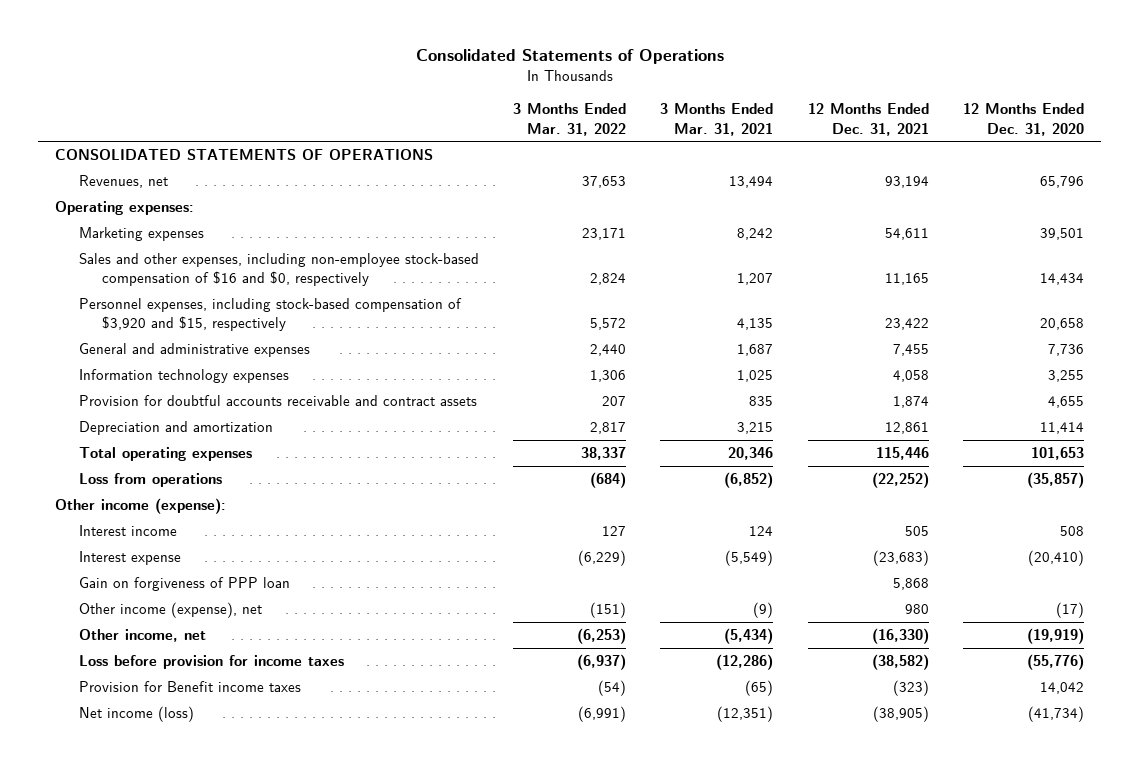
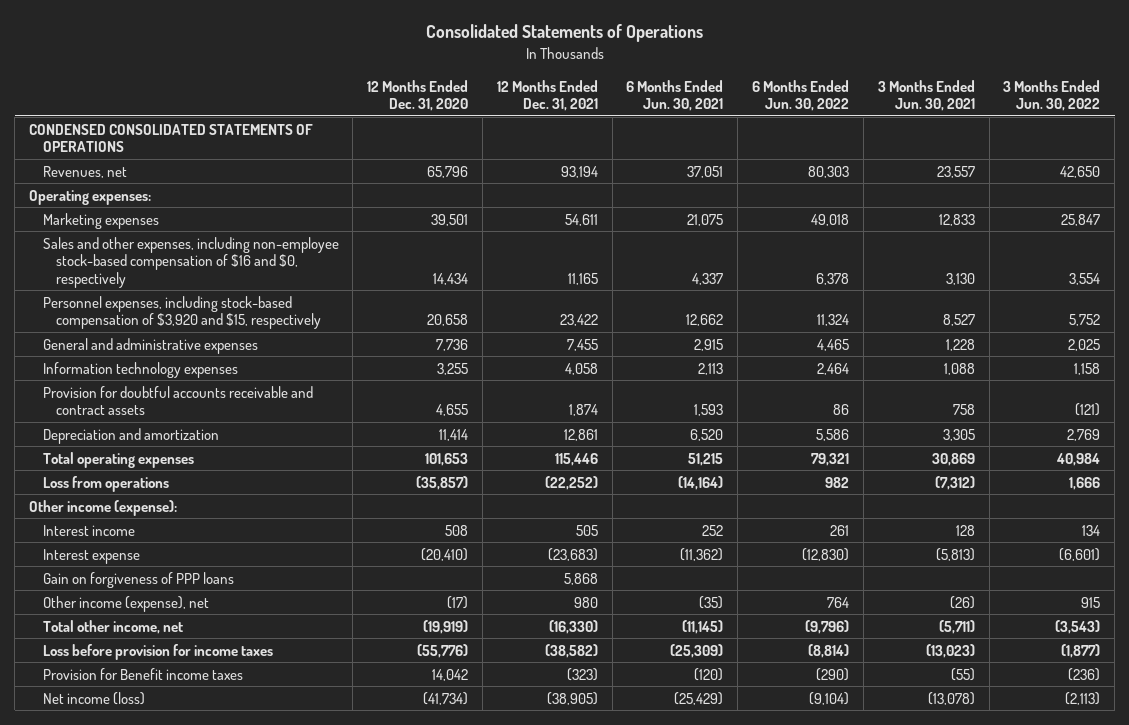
[512,103,626,136] 3 Months Ended Mar. 31, 2022 -> none
[660,103,774,136] 3 Months Ended Mar. 31, 2021 -> none
none -> [626,79,724,112] 6 Months Ended Jun. 30, 2021
none -> [752,79,850,112] 6 Months Ended Jun. 30, 2022
none -> [877,79,975,112] 3 Months Ended Jun. 30, 2021
none -> [1003,79,1101,112] 3 Months Ended Jun. 30, 2022
[55,149,434,161] CONSOLIDATED STATEMENTS OF OPERATIONS -> [28,123,313,153] CONDENSED CONSOLIDATED STATEMENTS OF OPERATIONS
[78,577,290,592] Gain on forgiveness of PPP loan -> [42,571,234,588] Gain on forgiveness of PPP loans
[78,629,206,643] Other income, net -> [42,619,183,634] Total other income, net

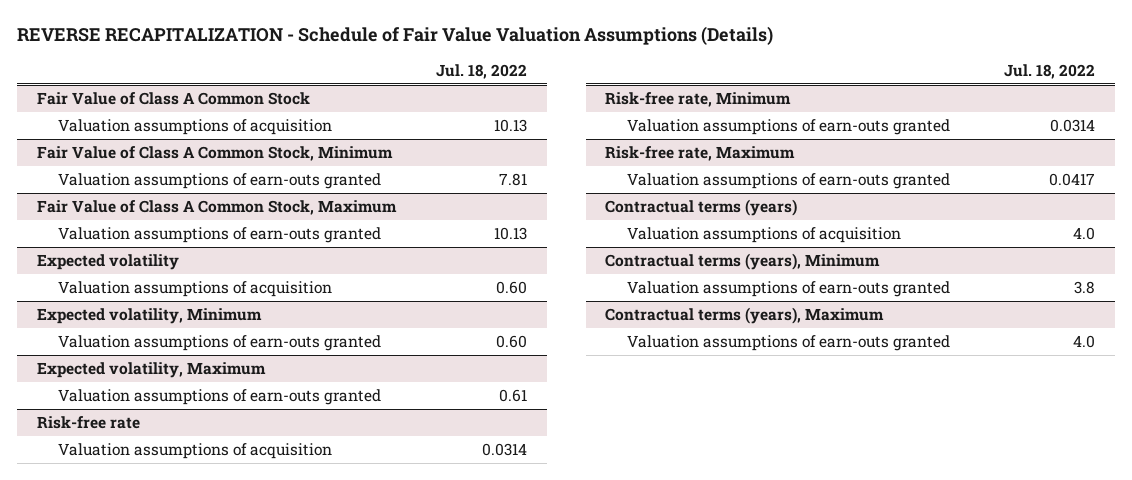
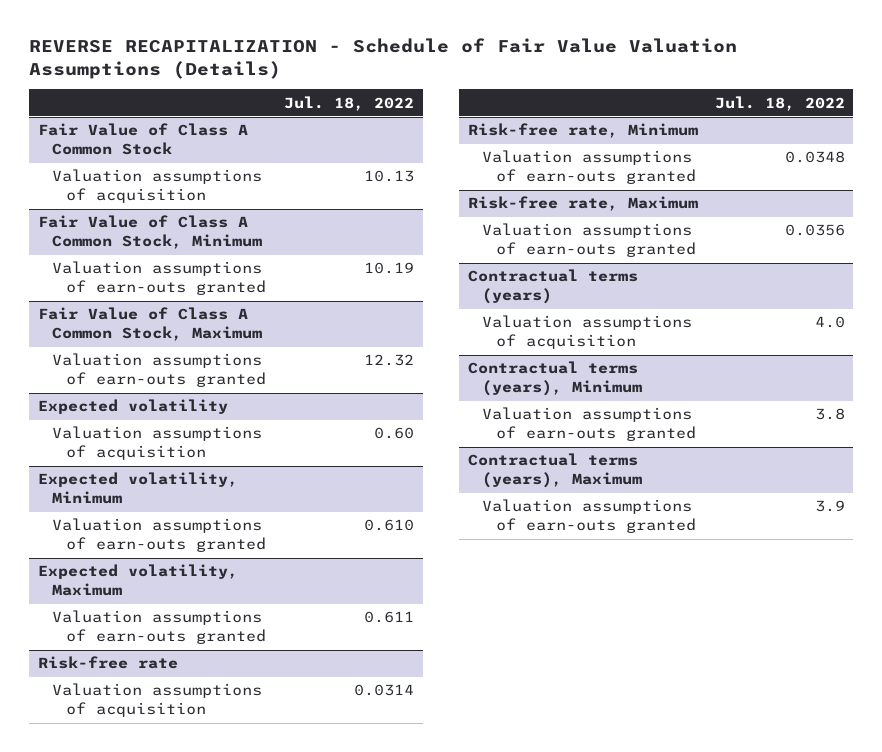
[498,172,527,186] 7.81 -> [364,262,415,275] 10.19
[493,226,527,240] 10.13 -> [364,354,415,367] 12.32
[495,334,527,348] 0.60 -> [364,519,415,532] 0.610
[498,388,527,402] 0.61 -> [364,611,415,624] 0.611
[1050,118,1096,132] 0.0314 -> [784,151,845,164] 0.0348
[1049,172,1096,186] 0.0417 -> [784,224,845,237] 0.0356
[1073,334,1096,348] 4.0 -> [814,500,845,513] 3.9

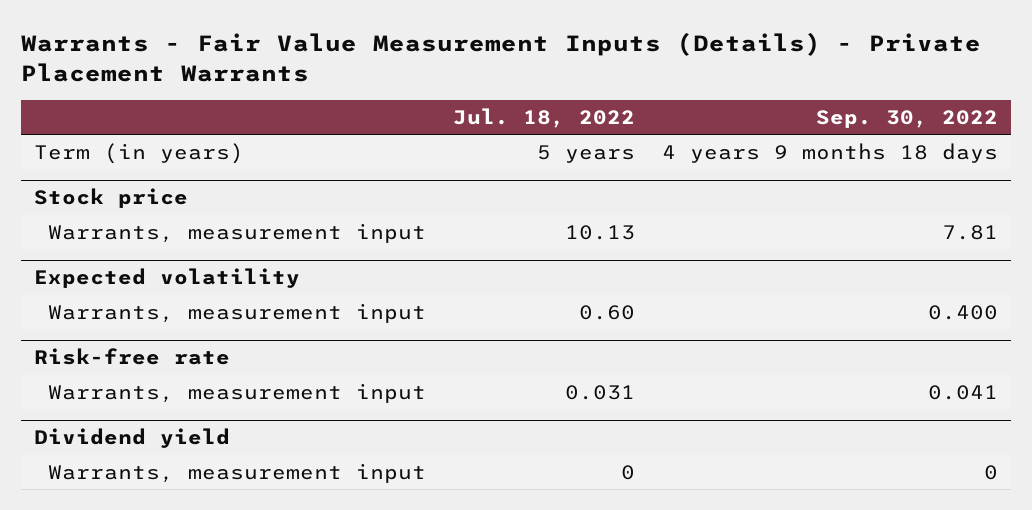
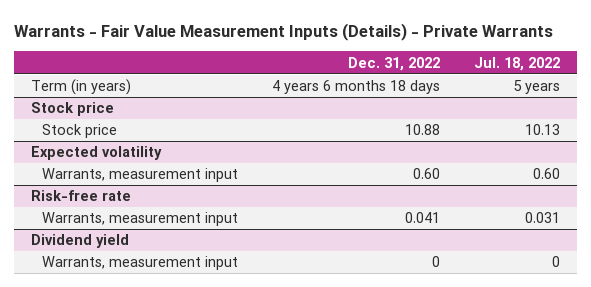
[20,31,981,82] Warrants - Fair Value Measurement Inputs (Details) - Private Placement Warrants -> [14,22,554,41] Warrants - Fair Value Measurement Inputs (Details) - Private Warrants
[815,109,998,128] Sep. 30, 2022 -> none
none -> [348,56,441,71] Dec. 31, 2022
[48,222,427,243] Warrants, measurement input -> [41,124,117,139] Stock price

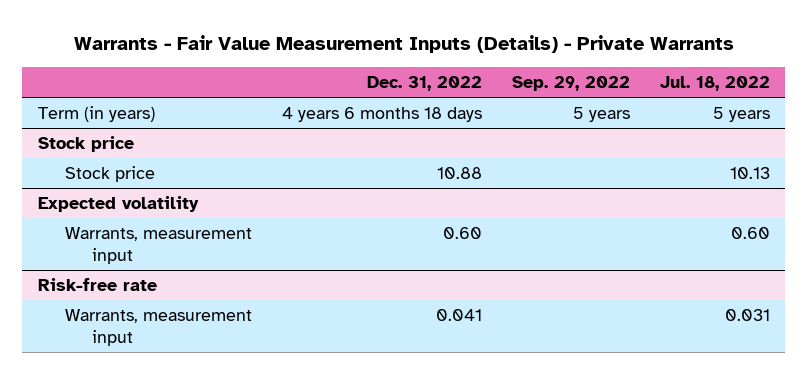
none -> [512,76,631,92] Sep. 29, 2022
[31,234,130,249] Dividend yield -> none
[41,256,238,271] Warrants, measurement input -> none

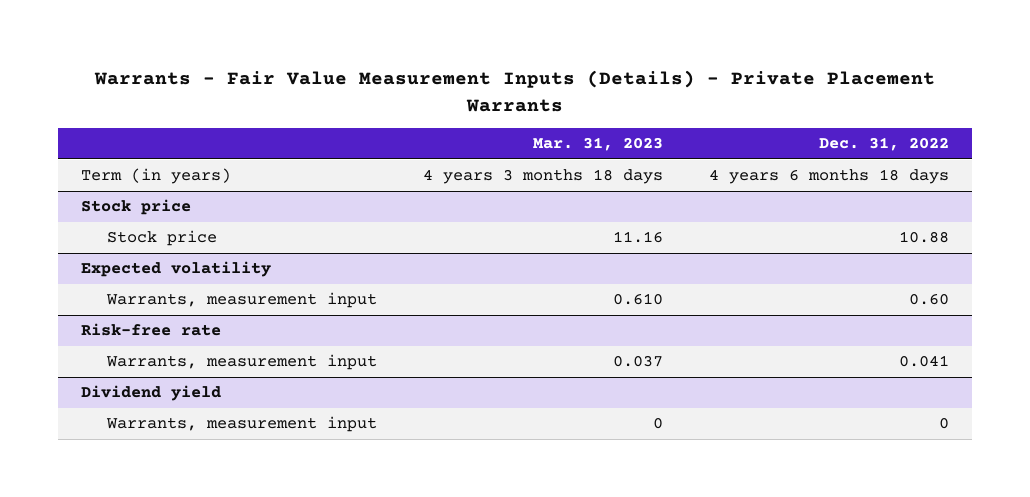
[73,34,734,53] Warrants - Fair Value Measurement Inputs (Details) - Private Warrants -> [93,70,935,112] Warrants - Fair Value Measurement Inputs (Details) - Private Placement Warrants
[512,76,631,92] Sep. 29, 2022 -> none
[660,76,771,92] Jul. 18, 2022 -> none
none -> [533,137,664,152] Mar. 31, 2023
none -> [80,385,221,402] Dividend yield
none -> [106,416,378,433] Warrants, measurement input

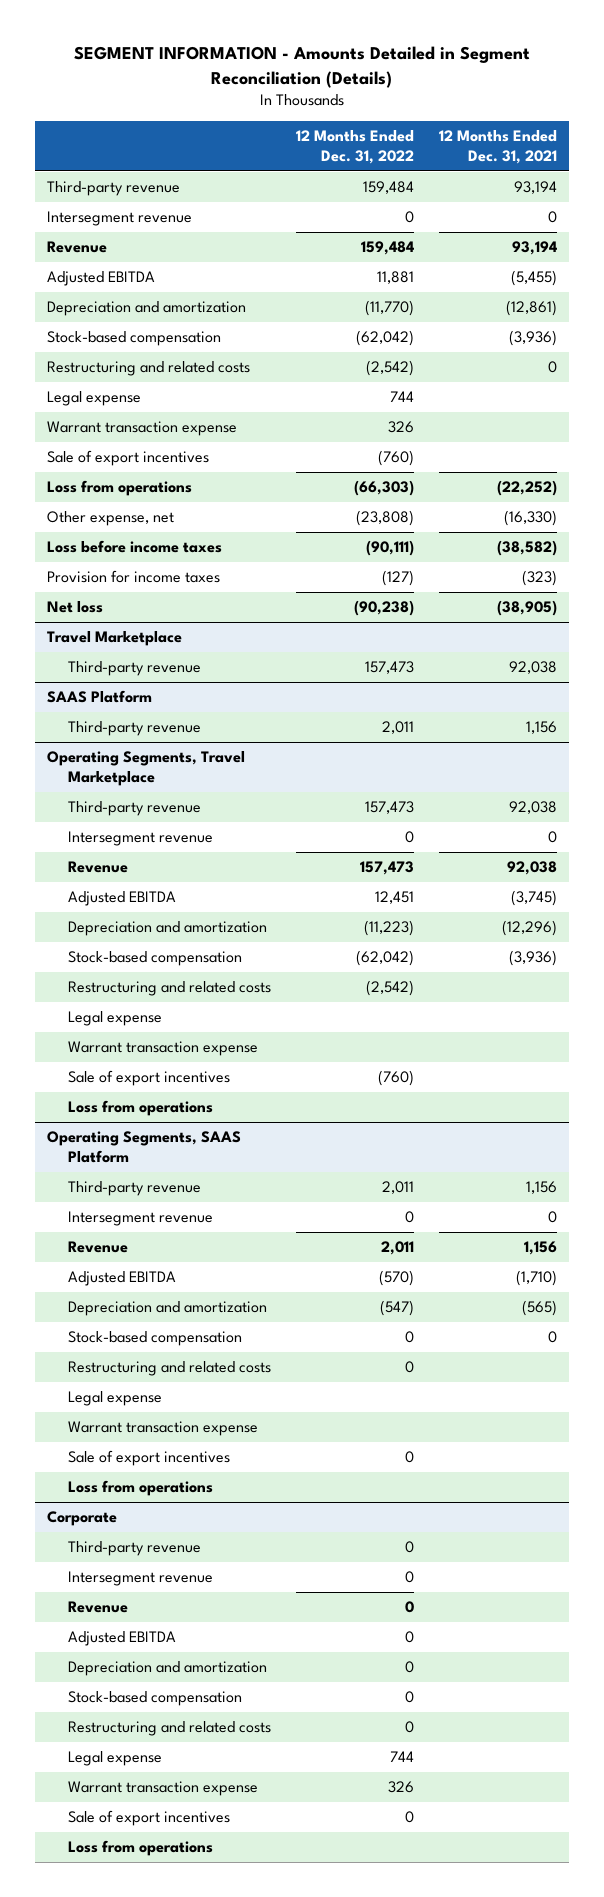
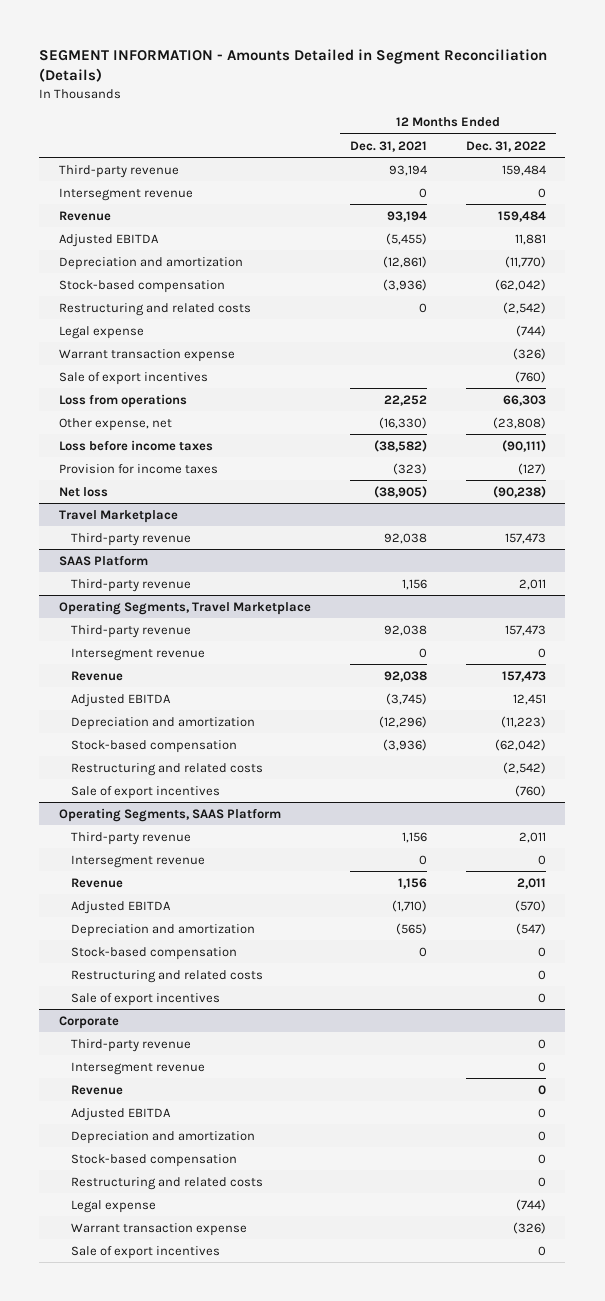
[390,391,415,403] 744 -> [515,324,546,337] (744)
[388,421,415,434] 326 -> [512,347,546,360] (326)
[354,480,415,497] (66,303) -> [502,394,546,406] 66,303
[496,480,557,497] (22,252) -> [383,394,427,406] 22,252
[68,1011,163,1027] Legal expense -> none
[68,1041,259,1057] Warrant transaction expense -> none
[68,1100,214,1117] Loss from operations -> none
[68,1391,163,1407] Legal expense -> none
[68,1421,259,1437] Warrant transaction expense -> none
[68,1480,214,1497] Loss from operations -> none
[390,1751,415,1763] 744 -> [515,1198,546,1211] (744)
[388,1781,415,1794] 326 -> [512,1221,546,1234] (326)
[68,1840,214,1857] Loss from operations -> none

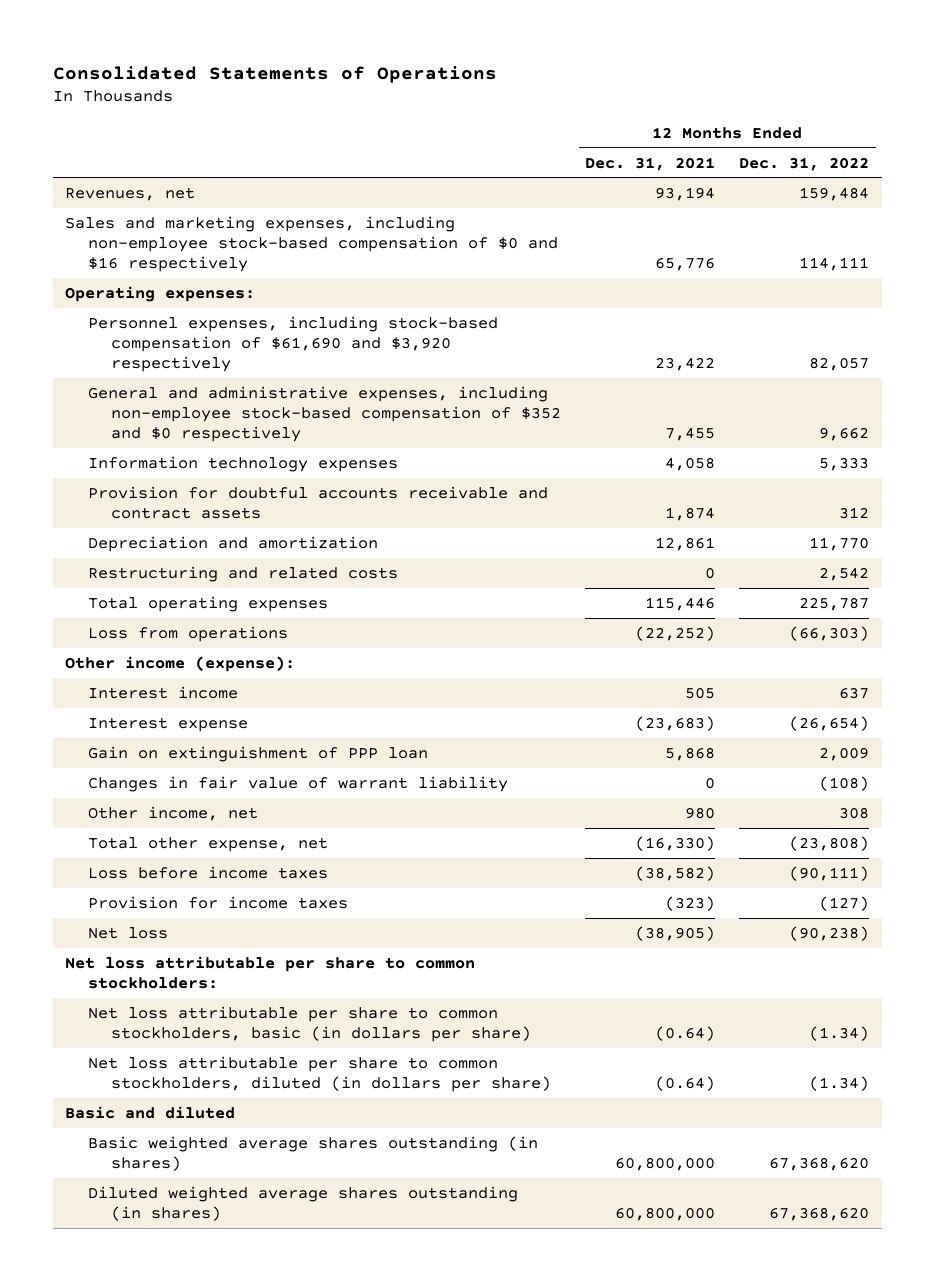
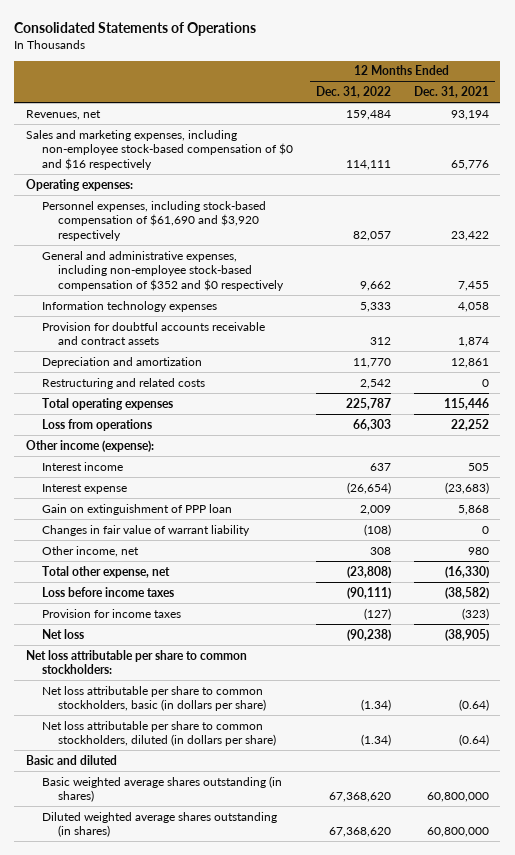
[635,625,716,641] (22,252) -> [450,418,489,431] 22,252
[789,625,870,641] (66,303) -> [352,418,391,431] 66,303

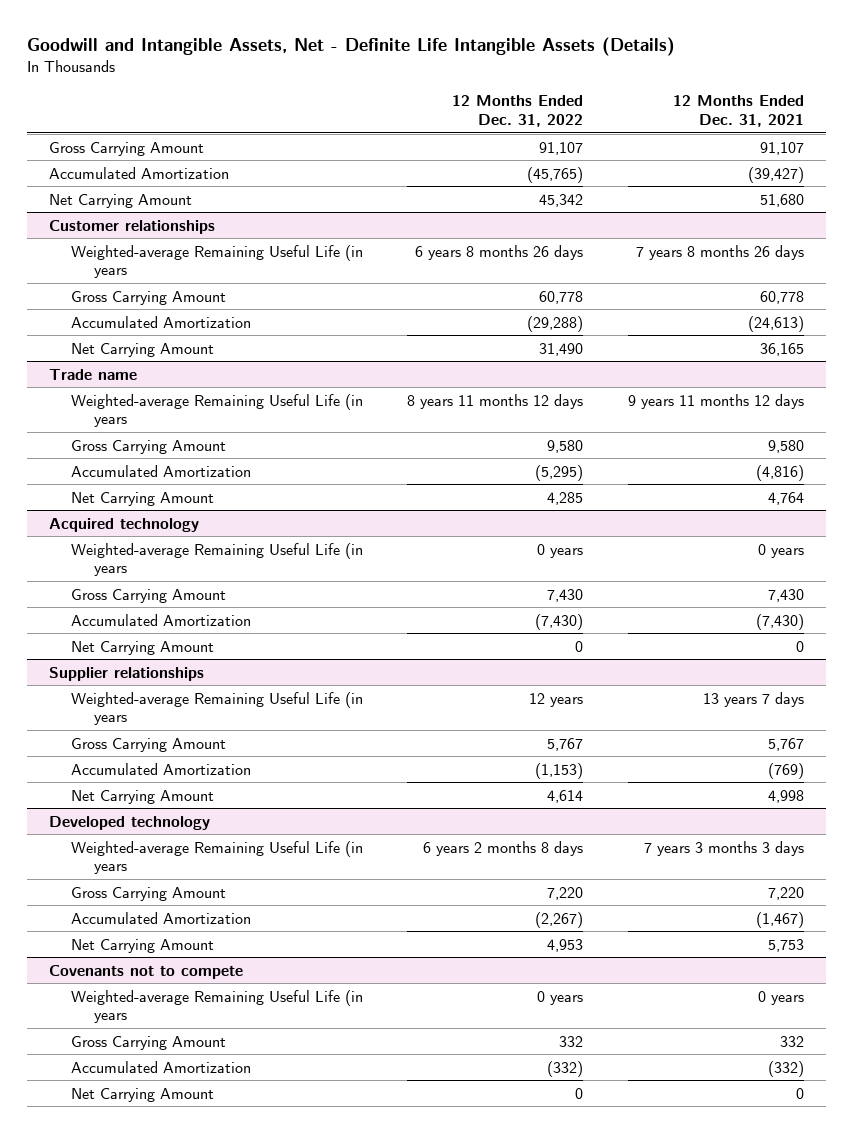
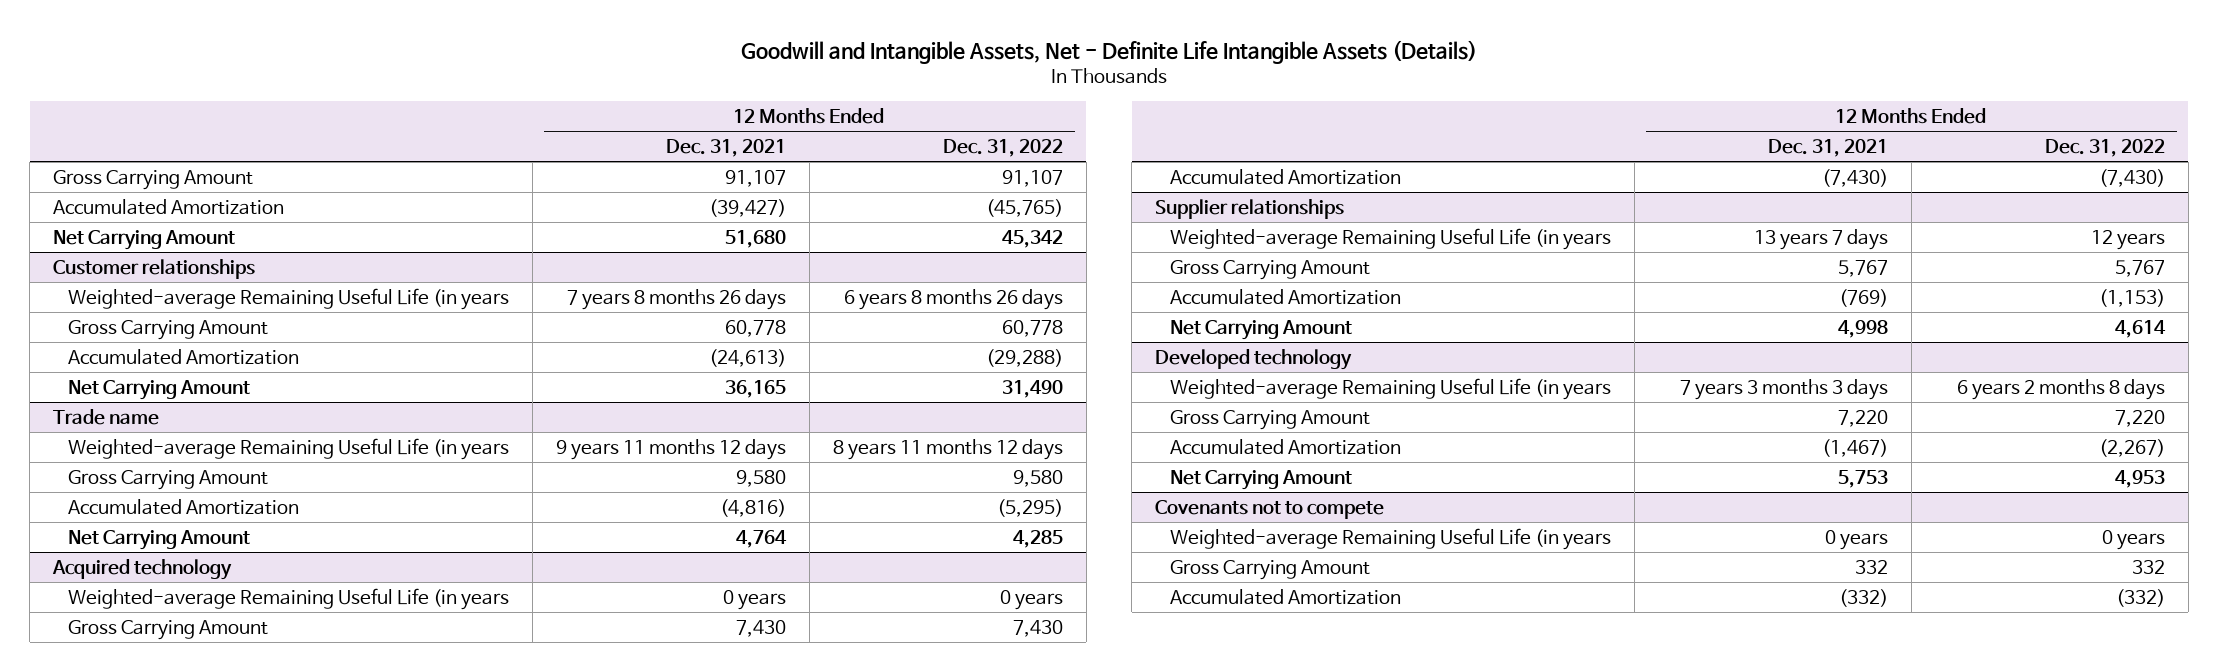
[71,640,215,655] Net Carrying Amount -> none
[71,1087,215,1102] Net Carrying Amount -> none

